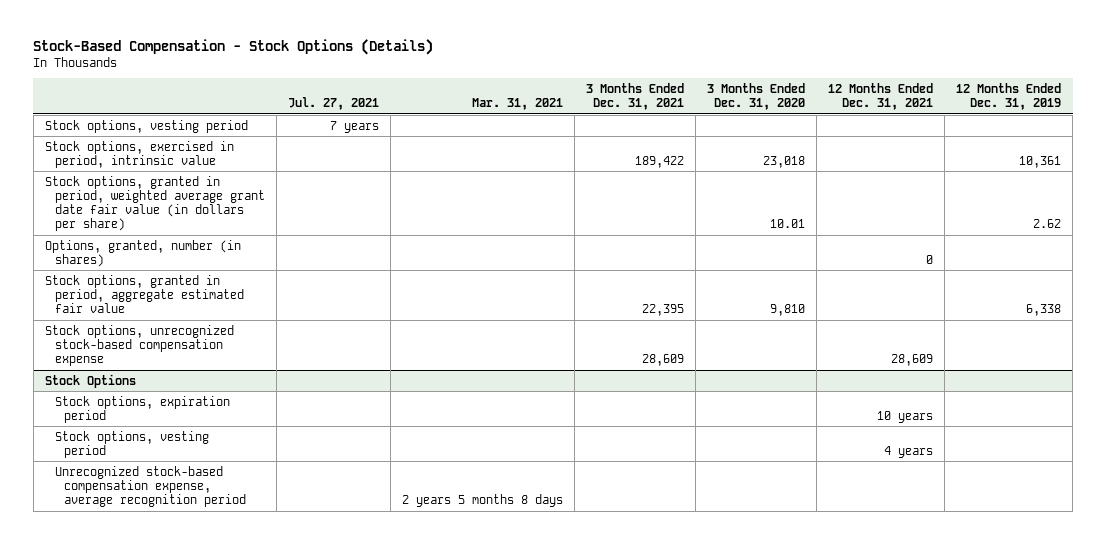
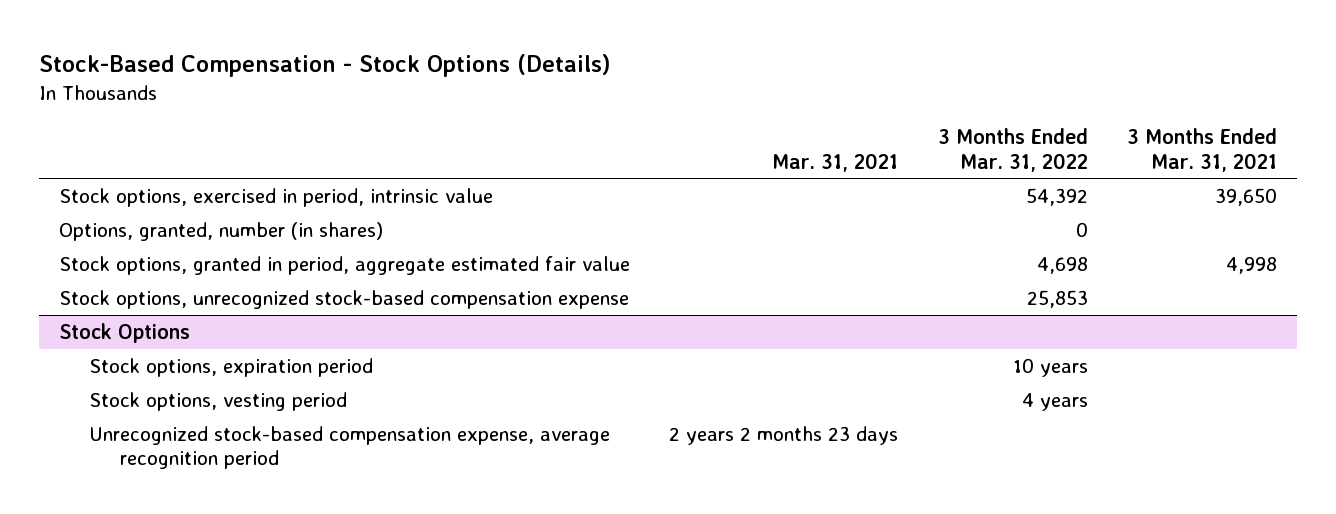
[287,97,379,111] Jul. 27, 2021 -> none
[586,82,685,111] 3 Months Ended Dec. 31, 2021 -> none
[707,82,806,111] 3 Months Ended Dec. 31, 2020 -> none
[828,82,934,111] 12 Months Ended Dec. 31, 2021 -> none
[956,82,1062,111] 12 Months Ended Dec. 31, 2019 -> none
none -> [937,128,1088,172] 3 Months Ended Mar. 31, 2022
none -> [1127,128,1278,172] 3 Months Ended Mar. 31, 2021
[44,119,248,133] Stock options, vesting period -> none
[44,175,265,232] Stock options, granted in period, weighted average grant date fair value (in dollars per share) -> none
[401,493,563,507] 2 years 5 months 8 days -> [669,425,899,445] 2 years 2 months 23 days

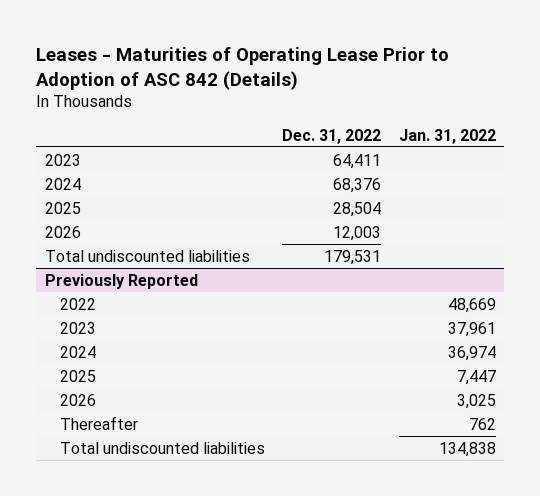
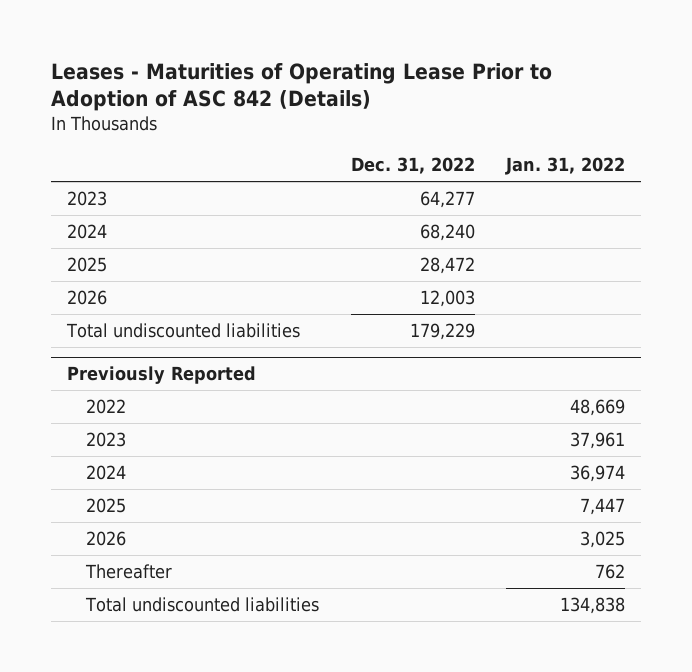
[333,153,382,169] 64,411 -> [419,191,475,209] 64,277
[333,177,382,193] 68,376 -> [419,224,475,242] 68,240
[333,201,382,217] 28,504 -> [419,257,475,275] 28,472
[324,249,382,265] 179,531 -> [409,323,475,341] 179,229

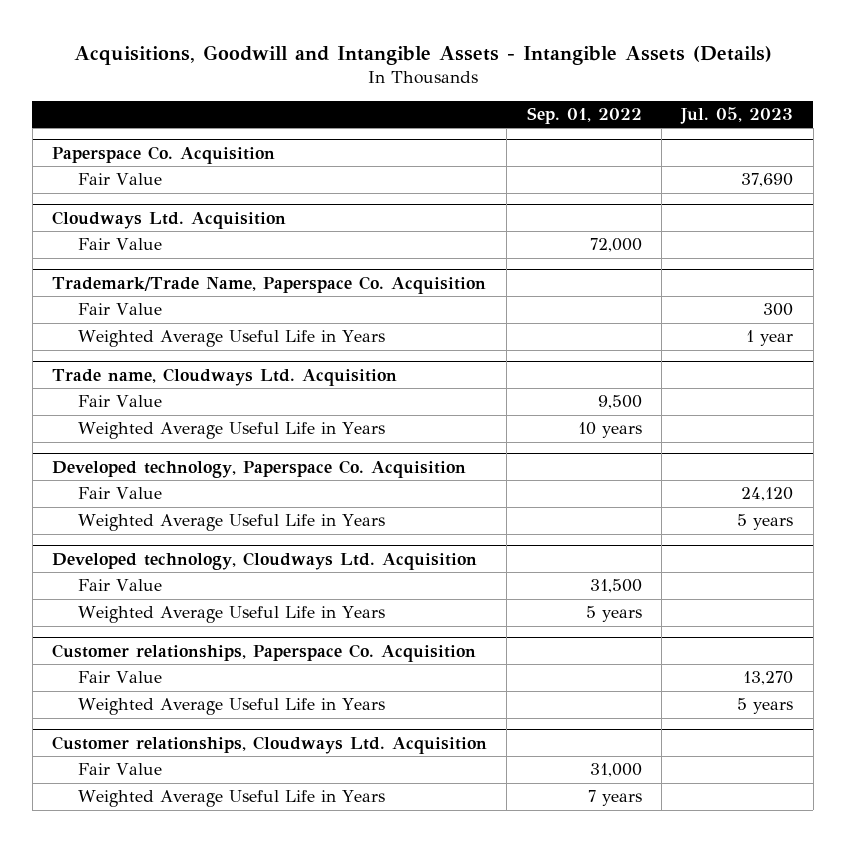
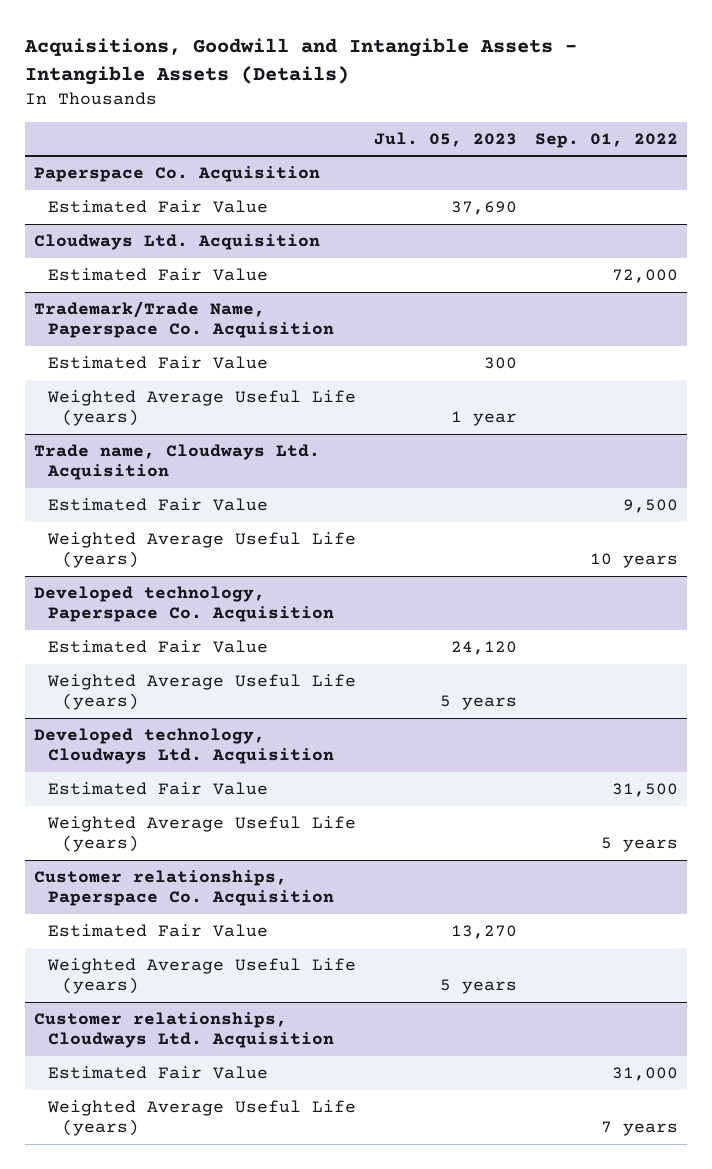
[77,173,162,186] Fair Value -> [47,199,268,213] Estimated Fair Value
[77,238,162,251] Fair Value -> [47,267,268,281] Estimated Fair Value
[77,303,162,316] Fair Value -> [47,355,268,369] Estimated Fair Value
[77,330,385,348] Weighted Average Useful Life in Years -> [46,389,356,427] Weighted Average Useful Life (years)
[77,395,162,408] Fair Value -> [47,497,268,511] Estimated Fair Value
[77,422,385,440] Weighted Average Useful Life in Years -> [46,531,356,569] Weighted Average Useful Life (years)
[77,487,162,500] Fair Value -> [47,639,268,653] Estimated Fair Value
[77,514,385,532] Weighted Average Useful Life in Years -> [46,673,356,711] Weighted Average Useful Life (years)
[77,579,162,592] Fair Value -> [47,781,268,795] Estimated Fair Value
[77,606,385,624] Weighted Average Useful Life in Years -> [46,815,356,853] Weighted Average Useful Life (years)
[77,671,162,684] Fair Value -> [47,923,268,937] Estimated Fair Value
[77,698,385,716] Weighted Average Useful Life in Years -> [46,957,356,995] Weighted Average Useful Life (years)
[77,763,162,776] Fair Value -> [47,1065,268,1079] Estimated Fair Value
[77,790,385,808] Weighted Average Useful Life in Years -> [46,1099,356,1137] Weighted Average Useful Life (years)

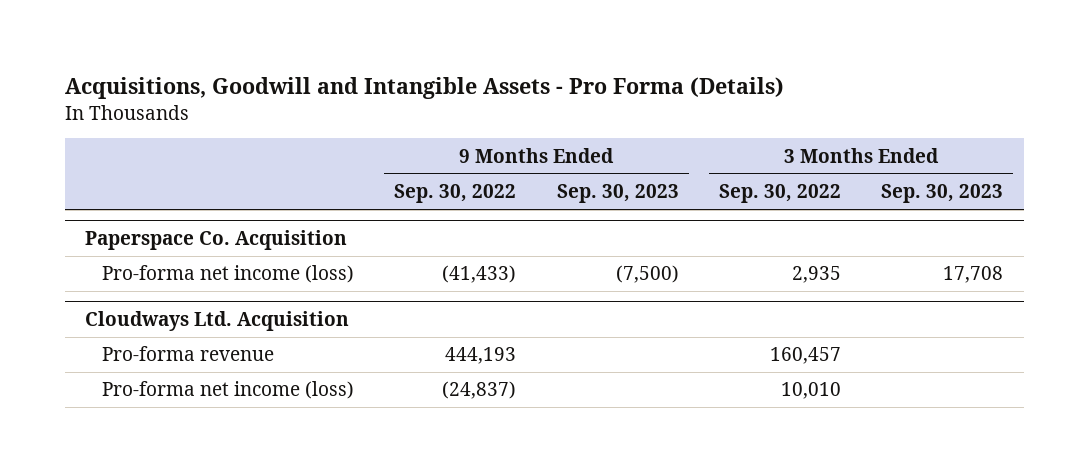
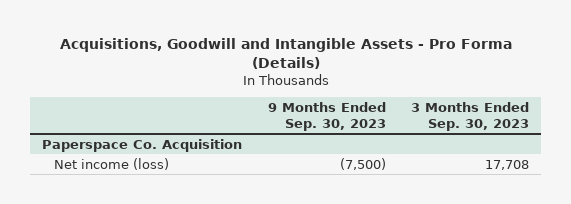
[394,184,517,204] Sep. 30, 2022 -> none
[718,184,841,204] Sep. 30, 2022 -> none
[85,311,350,332] Cloudways Ltd. Acquisition -> none
[101,346,274,362] Pro-forma revenue -> none
[101,381,354,400] Pro-forma net income (loss) -> none
[101,265,354,284] Pro-forma net income (loss) -> [53,157,169,170] Net income (loss)

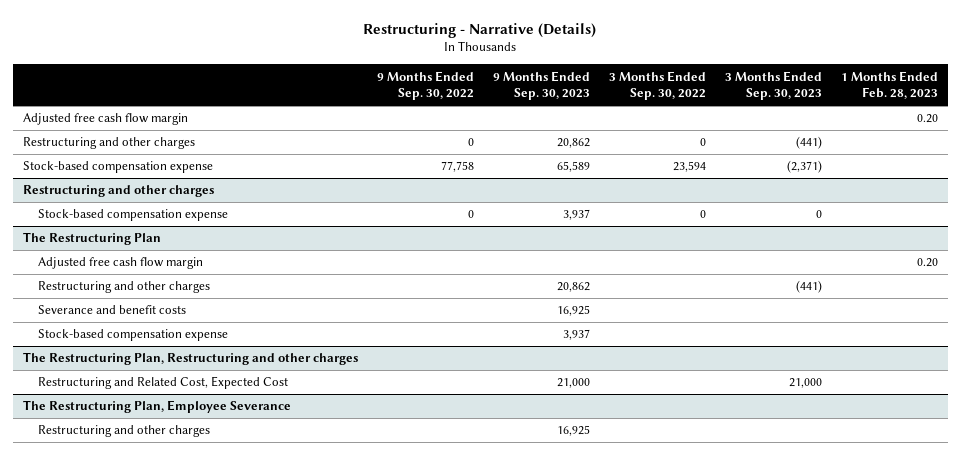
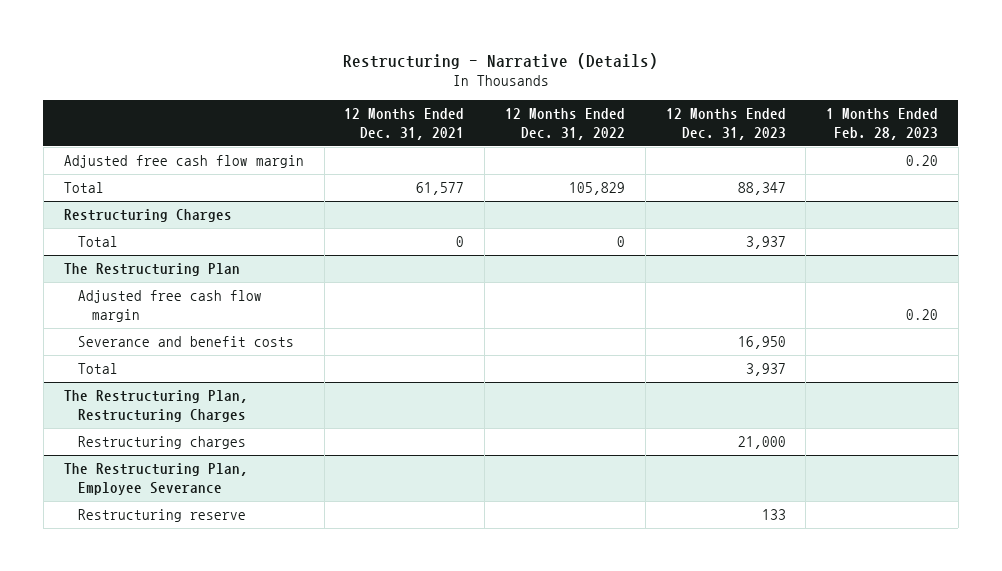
[376,70,474,101] 9 Months Ended Sep. 30, 2022 -> none
[492,70,590,101] 9 Months Ended Sep. 30, 2023 -> none
[608,70,706,101] 3 Months Ended Sep. 30, 2022 -> none
[725,70,823,101] 3 Months Ended Sep. 30, 2023 -> none
none -> [344,108,465,140] 12 Months Ended Dec. 31, 2021
none -> [504,108,625,140] 12 Months Ended Dec. 31, 2022
none -> [665,108,786,140] 12 Months Ended Dec. 31, 2023
[22,137,195,150] Restructuring and other charges -> none
[22,161,213,174] Stock-based compensation expense -> [63,182,104,194] Total
[22,185,214,198] Restructuring and other charges -> [63,209,232,223] Restructuring Charges
[38,209,229,222] Stock-based compensation expense -> [77,236,118,248] Total
[38,281,211,294] Restructuring and other charges -> none
[38,329,229,342] Stock-based compensation expense -> [77,363,118,375] Total
[22,352,358,366] The Restructuring Plan, Restructuring and other charges -> [63,390,248,422] The Restructuring Plan, Restructuring Charges
[38,376,289,390] Restructuring and Related Cost, Expected Cost -> [77,436,246,450] Restructuring charges
[38,425,211,438] Restructuring and other charges -> none
none -> [77,509,246,523] Restructuring reserve

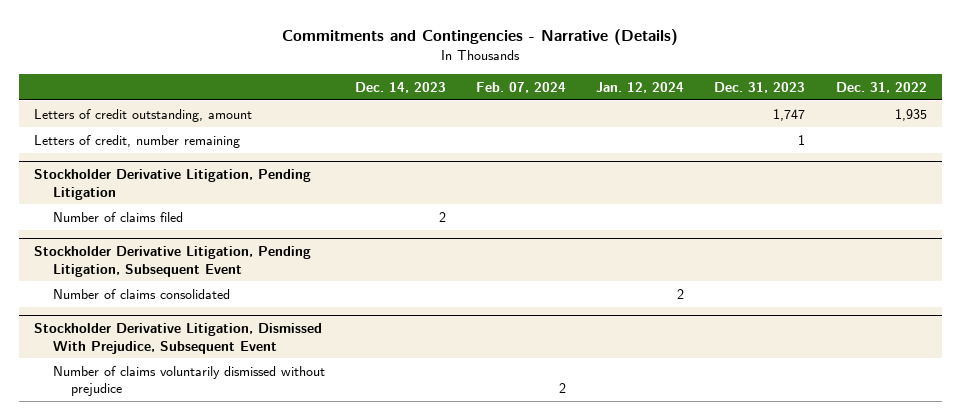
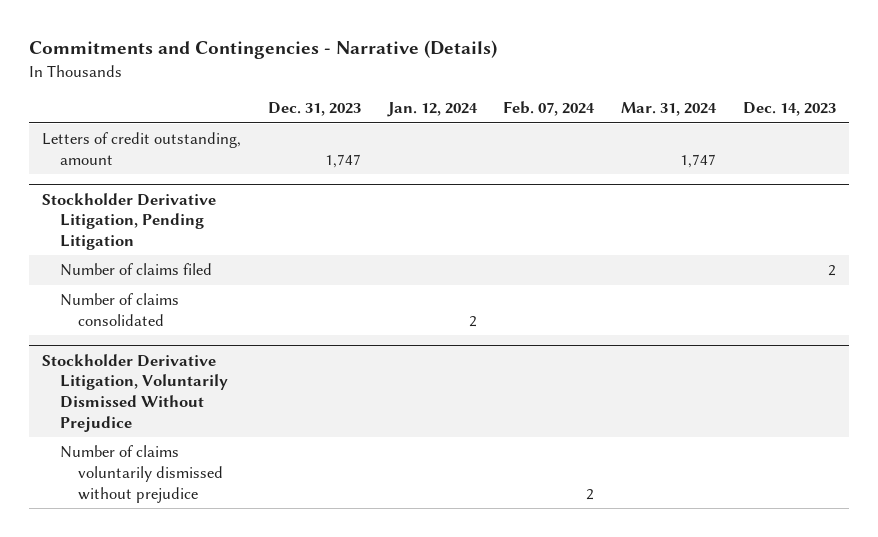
[835,81,927,93] Dec. 31, 2022 -> none
none -> [621,102,718,117] Mar. 31, 2024
[34,134,241,148] Letters of credit, number remaining -> none
[34,246,312,277] Stockholder Derivative Litigation, Pending Litigation, Subsequent Event -> none
[52,288,230,299] Number of claims consolidated -> none
none -> [60,293,180,326] Number of claims consolidated
[34,323,323,354] Stockholder Derivative Litigation, Dismissed With Prejudice, Subsequent Event -> [42,353,229,432] Stockholder Derivative Litigation, Voluntarily Dismissed Without Prejudice

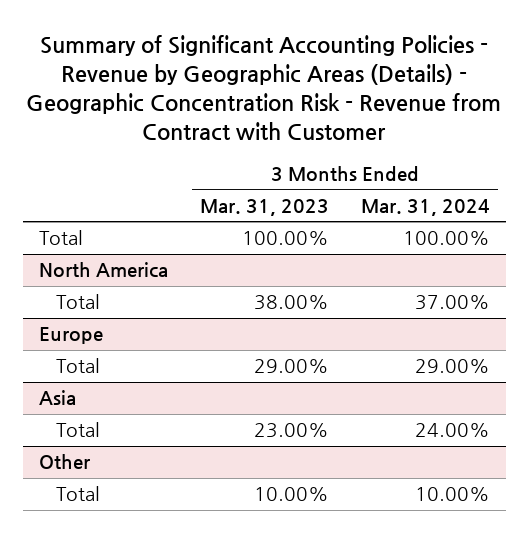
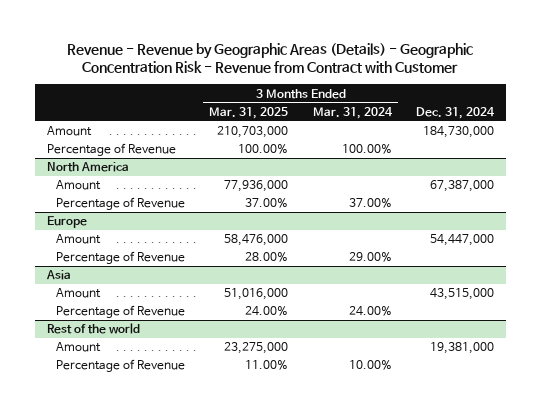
[26,34,502,142] Summary of Significant Accounting Policies - Revenue by Geographic Areas (Details) - Geographic Concentration Risk - Revenue from Contract with Customer -> [67,42,474,74] Revenue - Revenue by Geographic Areas (Details) - Geographic Concentration Risk - Revenue from Contract with Customer
[199,198,329,216] Mar. 31, 2023 -> none
none -> [209,106,289,119] Mar. 31, 2025
none -> [415,106,495,119] Dec. 31, 2024
none -> [47,126,93,137] Amount
[38,230,83,246] Total -> [47,143,177,157] Percentage of Revenue
none -> [56,180,102,191] Amount
[55,294,100,310] Total -> [56,197,186,211] Percentage of Revenue
none -> [56,234,102,245] Amount
[55,358,100,374] Total -> [56,251,186,265] Percentage of Revenue
none -> [56,288,102,299] Amount
[55,422,100,438] Total -> [56,305,186,319] Percentage of Revenue
[38,454,90,470] Other -> [47,323,141,335] Rest of the world
none -> [56,342,102,353] Amount
[55,486,100,502] Total -> [56,359,186,373] Percentage of Revenue

